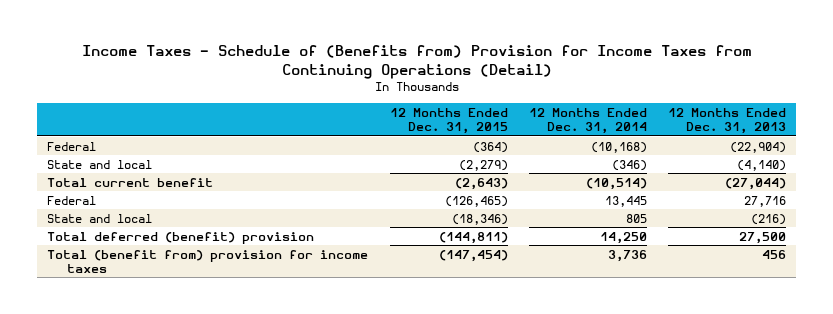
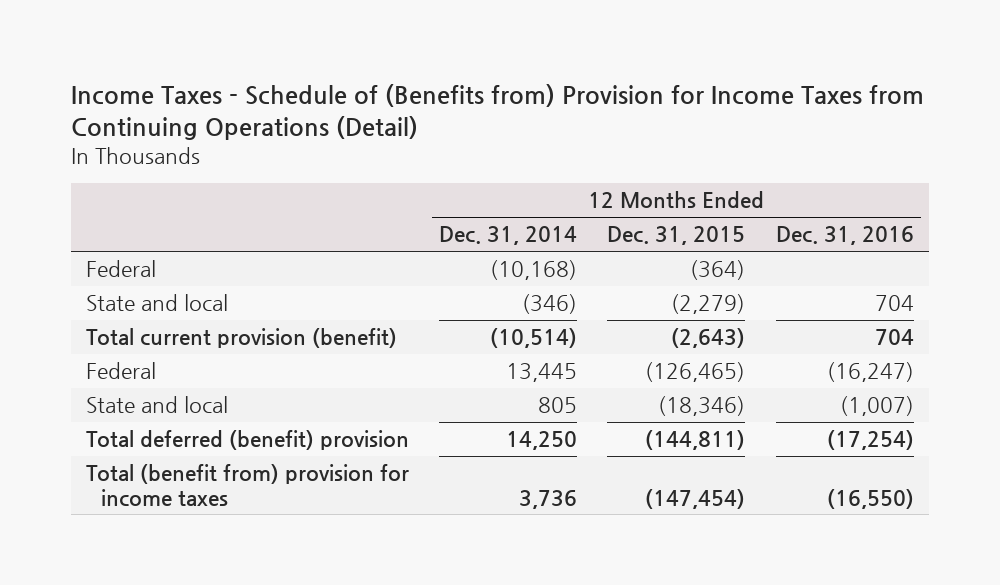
[667,107,786,135] 12 Months Ended Dec. 31, 2013 -> none
none -> [775,226,914,246] Dec. 31, 2016
[47,177,214,187] Total current benefit -> [85,328,397,349] Total current provision (benefit)

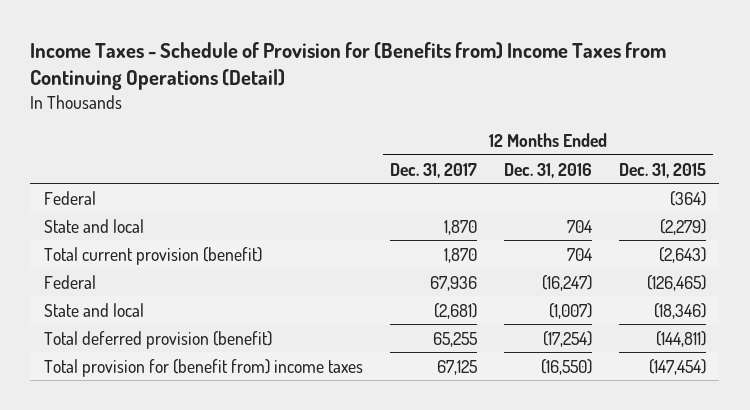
[70,83,924,140] Income Taxes - Schedule of (Benefits from) Provision for Income Taxes from Continuing Operations (Detail) -> [30,41,667,91] Income Taxes - Schedule of Provision for (Benefits from) Income Taxes from Continuing Operations (Detail)
[439,226,578,246] Dec. 31, 2014 -> none
none -> [389,162,477,178] Dec. 31, 2017
[85,430,409,451] Total deferred (benefit) provision -> [43,330,272,349] Total deferred provision (benefit)
[85,464,409,507] Total (benefit from) provision for income taxes -> [43,358,363,377] Total provision for (benefit from) income taxes

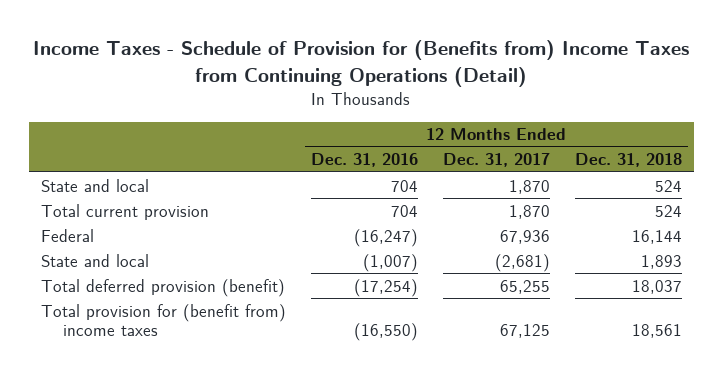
[618,162,706,178] Dec. 31, 2015 -> none
none -> [574,153,682,168] Dec. 31, 2018
[43,190,96,205] Federal -> none
[43,246,262,265] Total current provision (benefit) -> [41,203,210,220] Total current provision

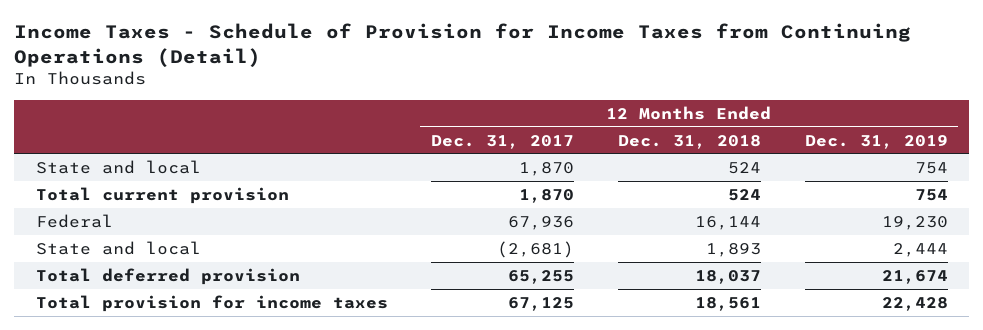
[33,40,690,87] Income Taxes - Schedule of Provision for (Benefits from) Income Taxes from Continuing Operations (Detail) -> [13,23,911,67] Income Taxes - Schedule of Provision for Income Taxes from Continuing Operations (Detail)
[311,153,419,168] Dec. 31, 2016 -> none
none -> [804,134,948,149] Dec. 31, 2019
[41,278,286,297] Total deferred provision (benefit) -> [35,267,300,285] Total deferred provision
[41,303,287,337] Total provision for (benefit from) income taxes -> [35,294,388,312] Total provision for income taxes

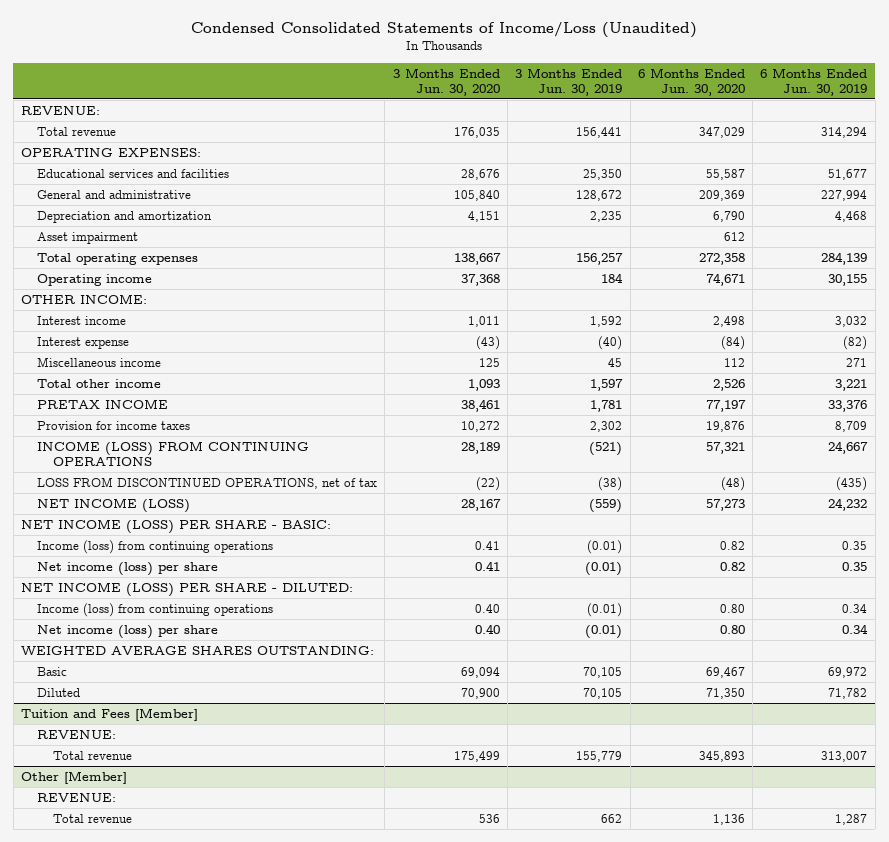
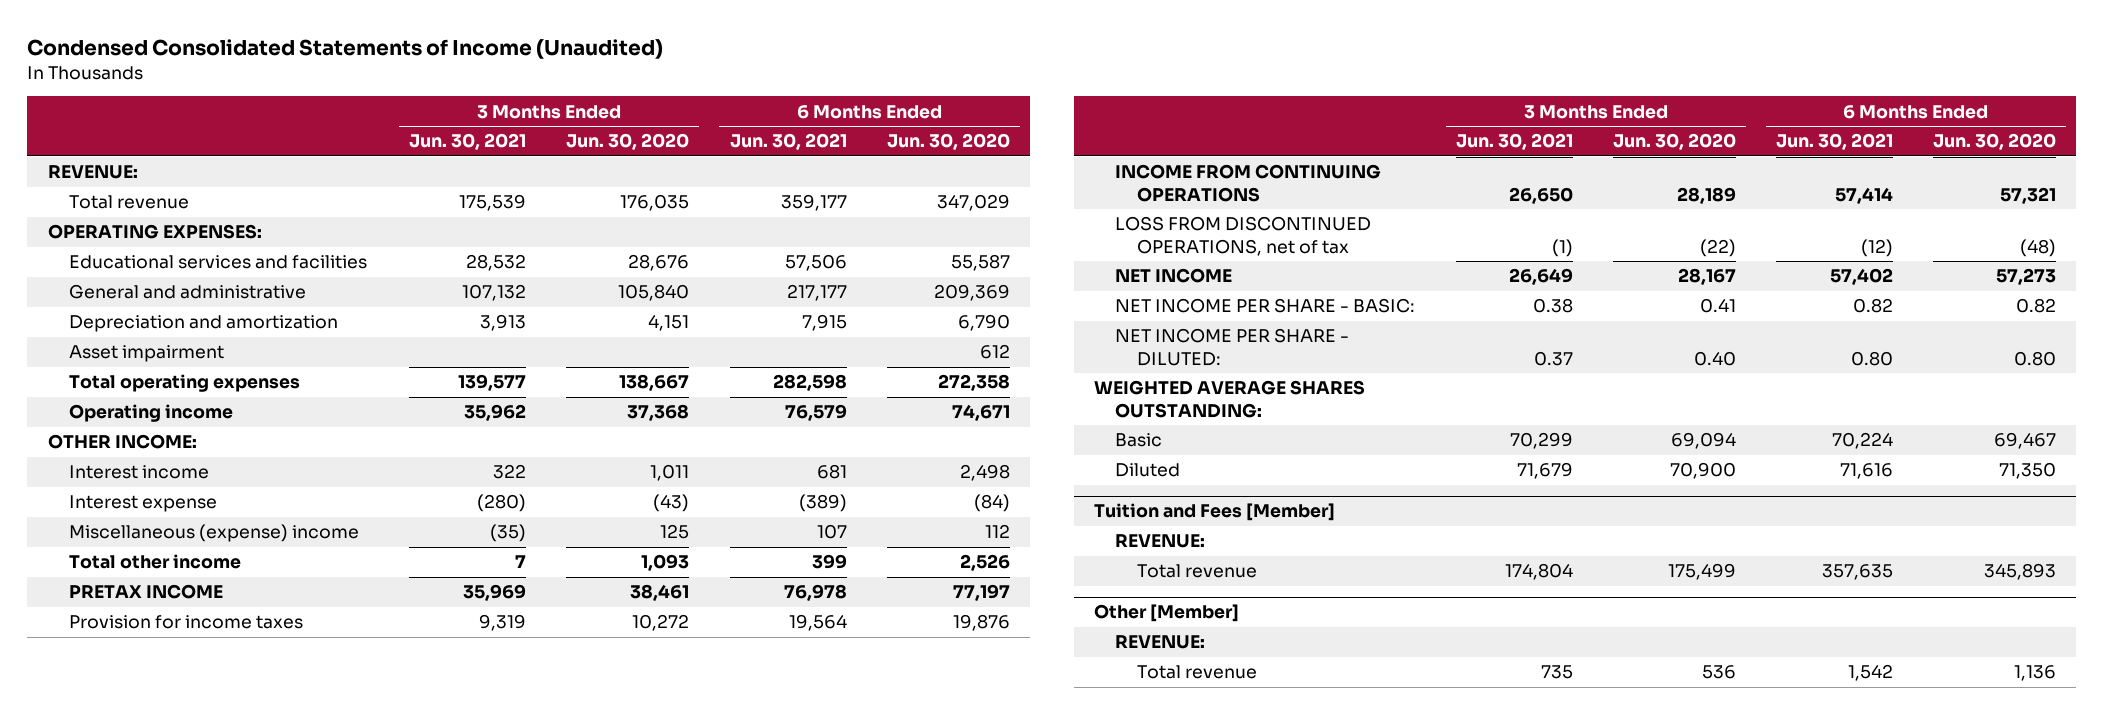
[191,22,698,39] Condensed Consolidated Statements of Income/Loss (Unaudited) -> [27,38,664,59] Condensed Consolidated Statements of Income (Unaudited)
[515,67,623,96] 3 Months Ended Jun. 30, 2019 -> none
[760,67,868,96] 6 Months Ended Jun. 30, 2019 -> none
none -> [409,133,527,151] Jun. 30, 2021
none -> [729,133,847,151] Jun. 30, 2021
[37,356,162,367] Miscellaneous income -> [68,524,359,543] Miscellaneous (expense) income
[37,440,310,466] INCOME (LOSS) FROM CONTINUING OPERATIONS -> [1115,164,1382,202] INCOME FROM CONTINUING OPERATIONS
[21,518,332,534] NET INCOME (LOSS) PER SHARE - BASIC: -> none
[37,539,274,554] Income (loss) from continuing operations -> none
[21,581,354,597] NET INCOME (LOSS) PER SHARE - DILUTED: -> none
[37,602,274,617] Income (loss) from continuing operations -> none
[37,497,191,513] NET INCOME (LOSS) -> [1115,268,1233,284] NET INCOME
[37,561,219,576] Net income (loss) per share -> [1115,298,1416,314] NET INCOME PER SHARE - BASIC:
[37,624,219,639] Net income (loss) per share -> [1115,328,1350,366] NET INCOME PER SHARE - DILUTED:

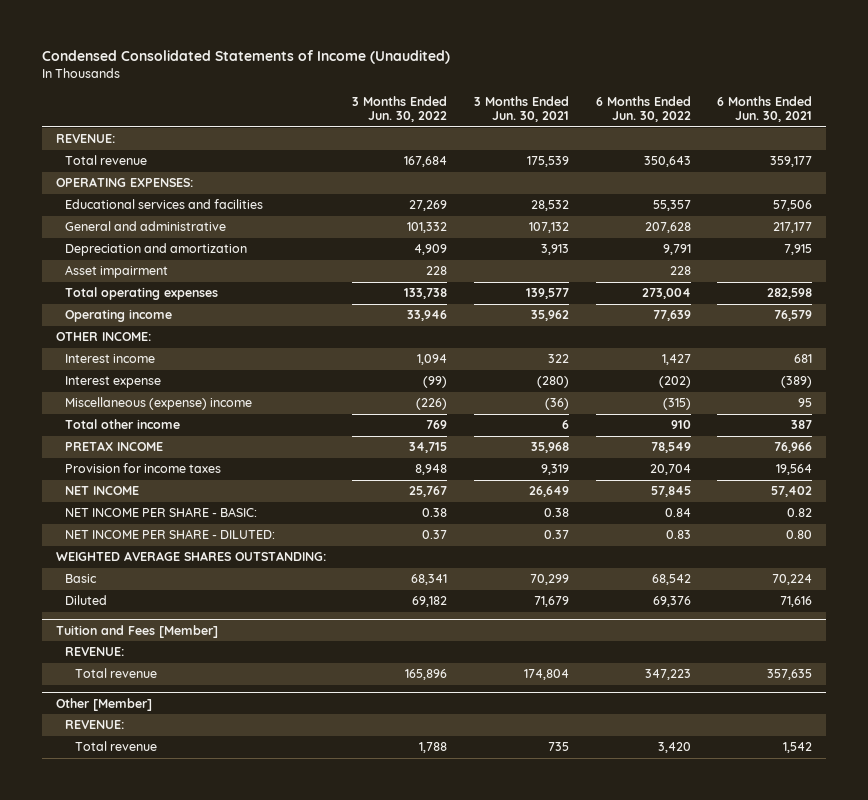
[566,133,690,151] Jun. 30, 2020 -> none
[886,133,1010,151] Jun. 30, 2020 -> none
none -> [352,95,448,123] 3 Months Ended Jun. 30, 2022
none -> [595,95,691,123] 6 Months Ended Jun. 30, 2022
[490,524,527,543] (35) -> [545,398,570,411] (36)
[816,524,847,540] 107 -> [798,398,813,408] 95
[515,555,527,569] 7 -> [562,420,570,430] 6
[811,554,847,570] 399 -> [791,420,813,430] 387
[463,584,527,602] 35,969 -> [531,442,570,454] 35,968
[783,584,847,602] 76,978 -> [774,442,813,454] 76,966
[1115,164,1382,202] INCOME FROM CONTINUING OPERATIONS -> none
[1115,216,1372,256] LOSS FROM DISCONTINUED OPERATIONS, net of tax -> none

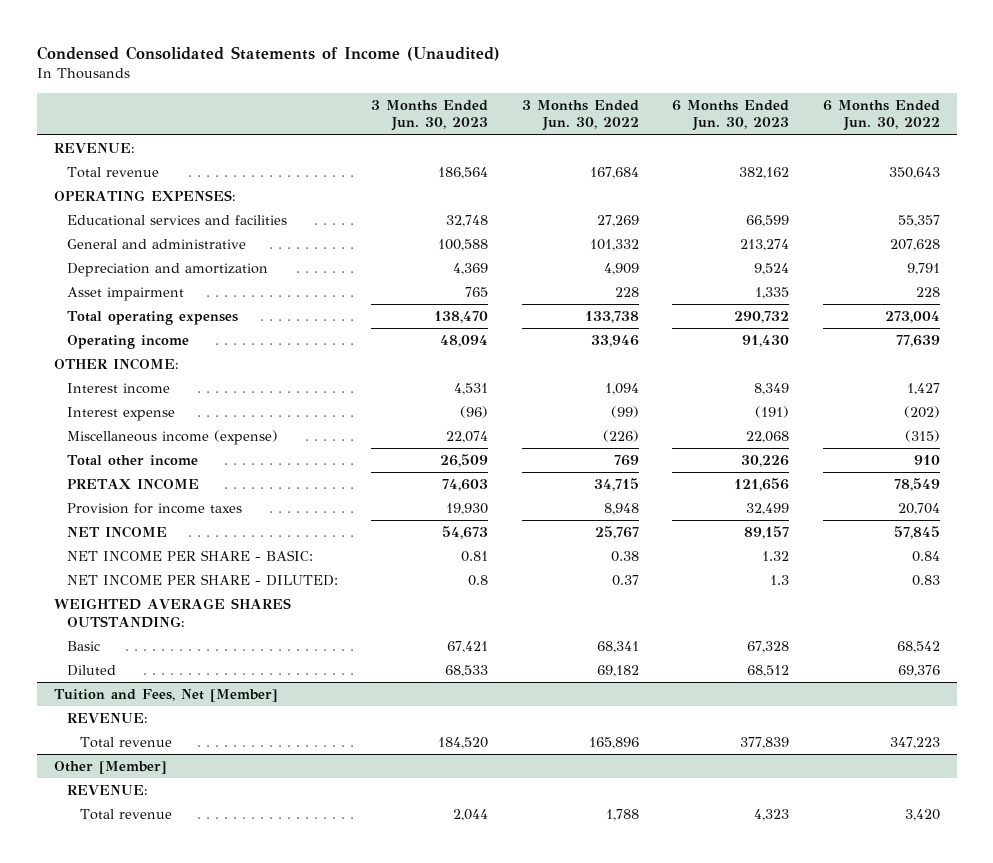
[474,95,570,123] 3 Months Ended Jun. 30, 2021 -> none
[717,95,813,123] 6 Months Ended Jun. 30, 2021 -> none
none -> [371,99,489,132] 3 Months Ended Jun. 30, 2023
none -> [672,99,790,132] 6 Months Ended Jun. 30, 2023
[65,397,253,411] Miscellaneous (expense) income -> [66,430,278,446] Miscellaneous income (expense)
[55,624,218,638] Tuition and Fees [Member] -> [53,689,278,703] Tuition and Fees, Net [Member]

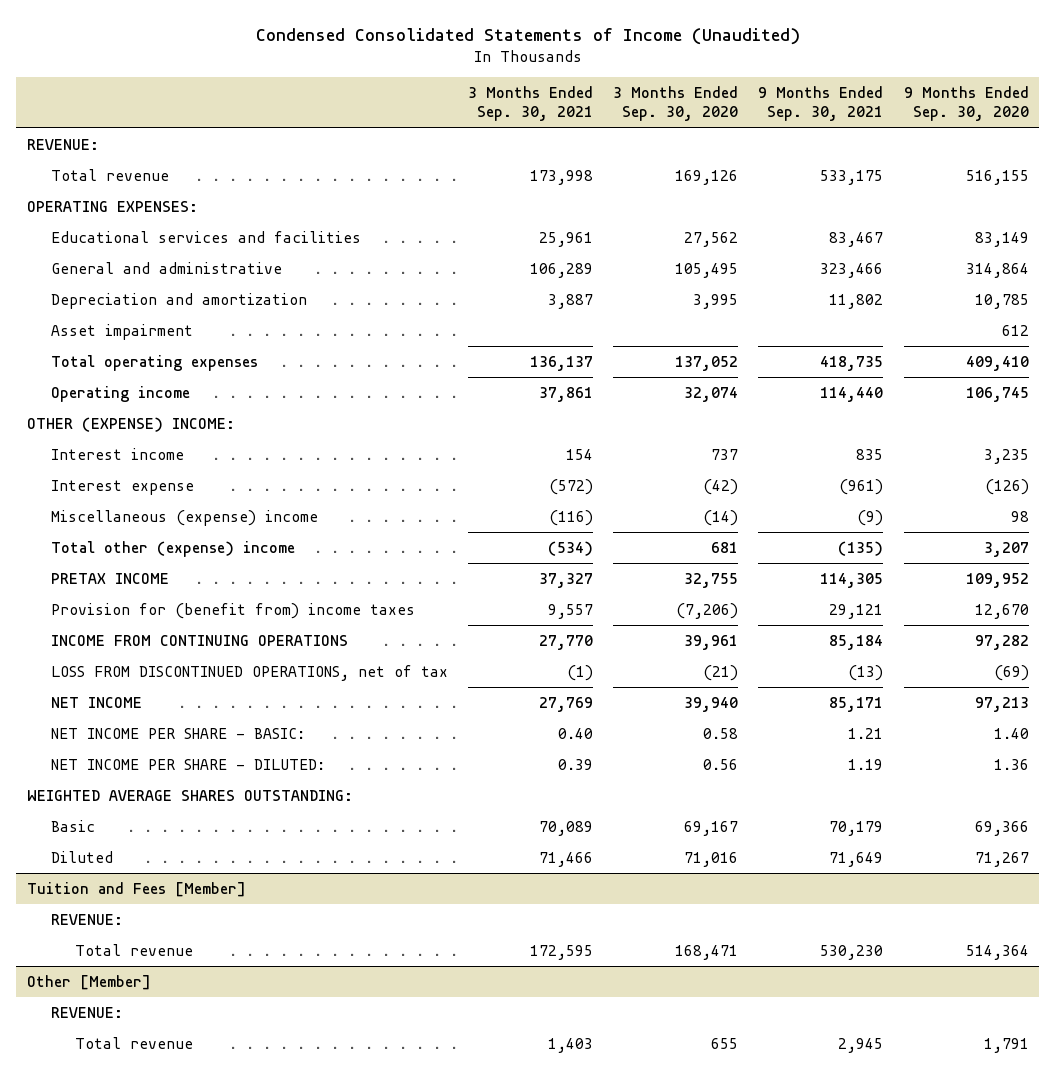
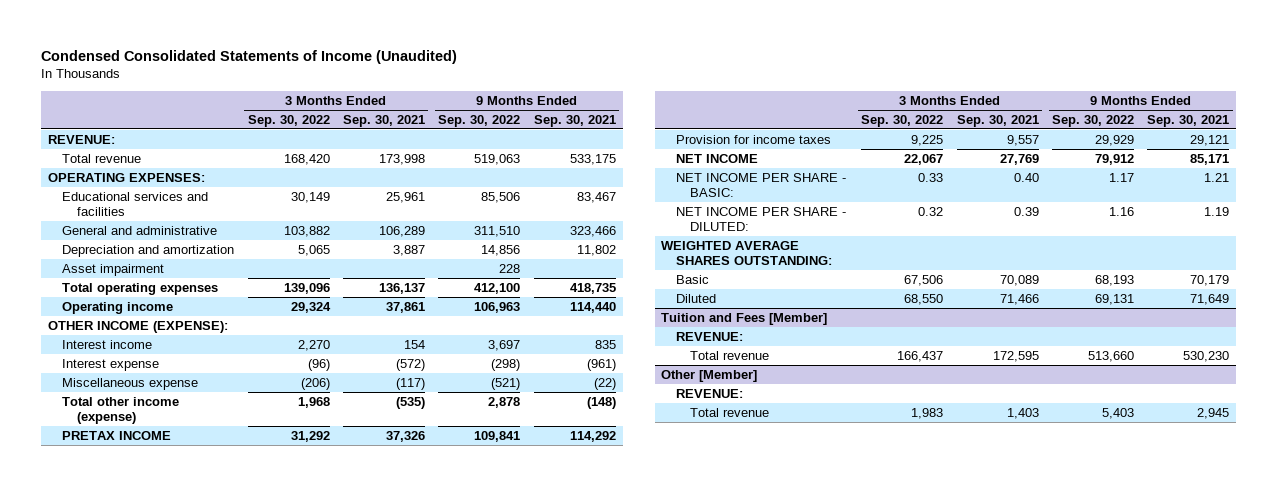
[613,86,739,122] 3 Months Ended Sep. 30, 2020 -> none
[903,86,1029,122] 9 Months Ended Sep. 30, 2020 -> none
none -> [247,114,330,127] Sep. 30, 2022
none -> [438,114,521,127] Sep. 30, 2022
[26,416,235,432] OTHER (EXPENSE) INCOME: -> [47,320,228,333] OTHER INCOME (EXPENSE):
[50,634,348,646] INCOME FROM CONTINUING OPERATIONS -> none
[50,664,448,681] LOSS FROM DISCONTINUED OPERATIONS, net of tax -> none
[50,509,318,526] Miscellaneous (expense) income -> [62,377,199,390] Miscellaneous expense
[548,509,593,526] (116) -> [396,377,426,390] (117)
[857,509,884,526] (9) -> [593,377,616,390] (22)
[50,540,295,557] Total other (expense) income -> [62,396,180,425] Total other income (expense)
[547,540,593,556] (534) -> [396,396,426,409] (535)
[838,540,884,556] (135) -> [586,396,616,409] (148)
[538,572,593,588] 37,327 -> [386,430,426,442] 37,326
[820,572,884,588] 114,305 -> [569,430,616,442] 114,292
[50,602,415,619] Provision for (benefit from) income taxes -> [675,134,831,144] Provision for income taxes

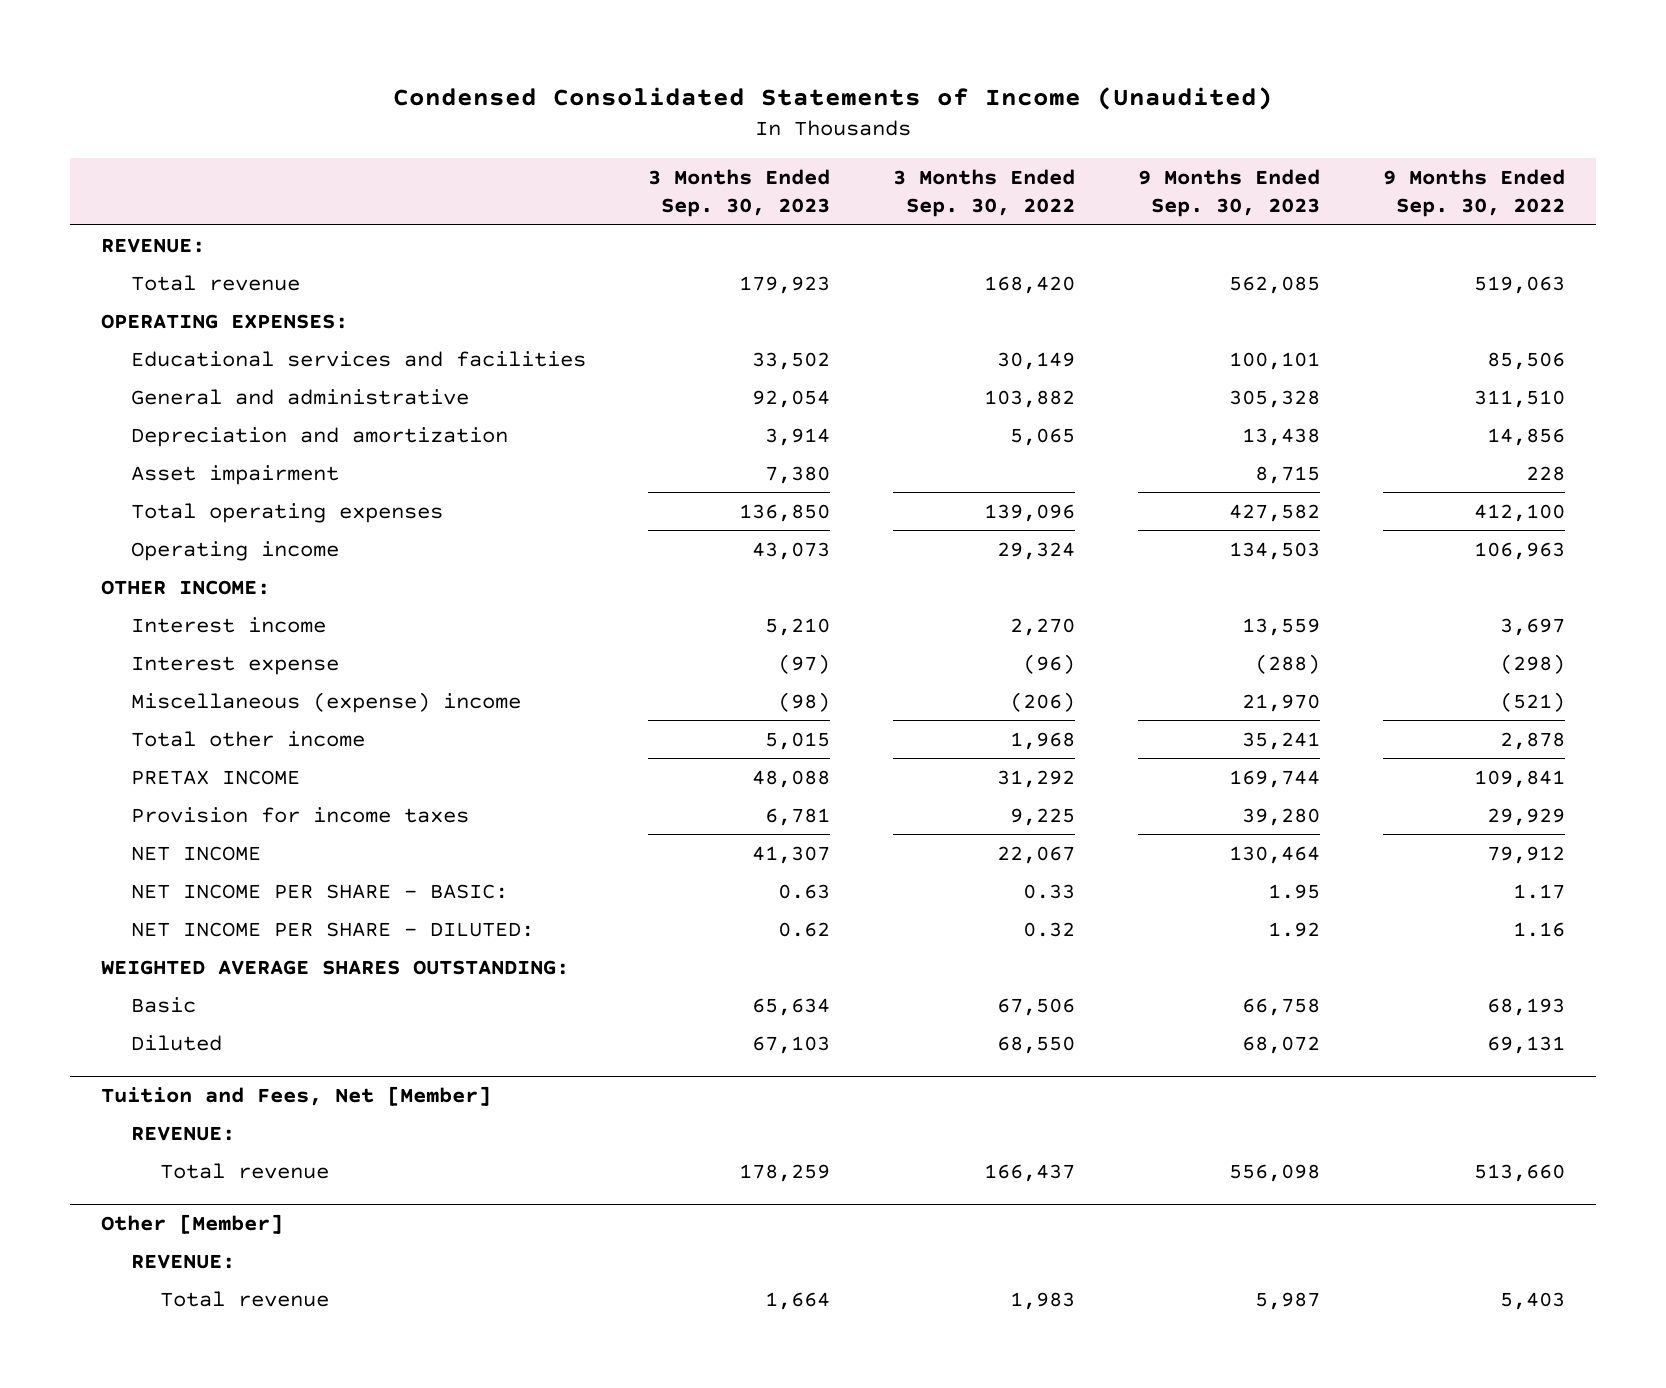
[343,114,426,127] Sep. 30, 2021 -> none
[533,114,616,127] Sep. 30, 2021 -> none
none -> [648,168,831,218] 3 Months Ended Sep. 30, 2023
none -> [1137,168,1320,218] 9 Months Ended Sep. 30, 2023
[47,320,228,333] OTHER INCOME (EXPENSE): -> [101,579,271,595] OTHER INCOME:
[62,377,199,390] Miscellaneous expense -> [130,691,521,713] Miscellaneous (expense) income
[62,396,180,425] Total other income (expense) -> [130,730,365,747] Total other income
[661,312,828,325] Tuition and Fees [Member] -> [101,1085,492,1106] Tuition and Fees, Net [Member]

